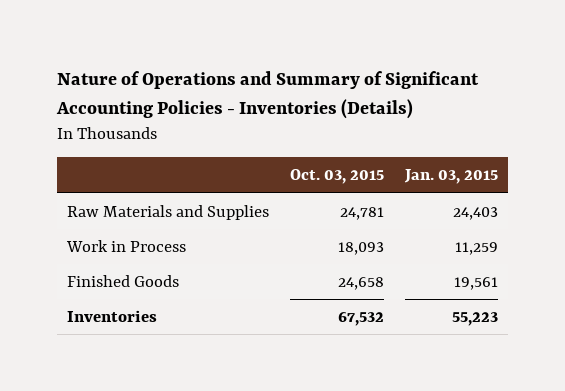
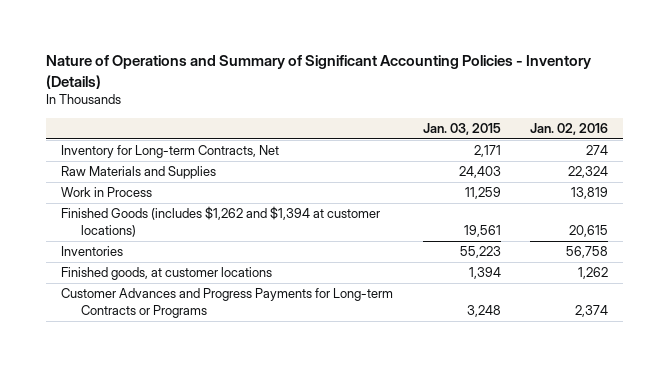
[55,71,479,120] Nature of Operations and Summary of Significant Accounting Policies - Inventories (Details) -> [45,55,591,89] Nature of Operations and Summary of Significant Accounting Policies - Inventory (Details)
[290,169,385,185] Oct. 03, 2015 -> none
none -> [530,123,609,136] Jan. 02, 2016
none -> [60,145,279,159] Inventory for Long-term Contracts, Net
[67,274,180,287] Finished Goods -> [60,206,380,238] Finished Goods (includes $1,262 and $1,394 at customer locations)
none -> [60,267,272,281] Finished goods, at customer locations
none -> [60,288,393,319] Customer Advances and Progress Payments for Long-term Contracts or Programs

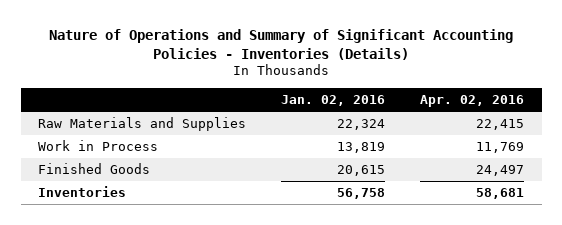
[45,55,591,89] Nature of Operations and Summary of Significant Accounting Policies - Inventory (Details) -> [49,28,514,60] Nature of Operations and Summary of Significant Accounting Policies - Inventories (Details)
[422,123,501,136] Jan. 03, 2015 -> none
none -> [420,94,525,107] Apr. 02, 2016
[60,145,279,159] Inventory for Long-term Contracts, Net -> none
[60,206,380,238] Finished Goods (includes $1,262 and $1,394 at customer locations) -> [38,163,151,175] Finished Goods
[60,267,272,281] Finished goods, at customer locations -> none
[60,288,393,319] Customer Advances and Progress Payments for Long-term Contracts or Programs -> none

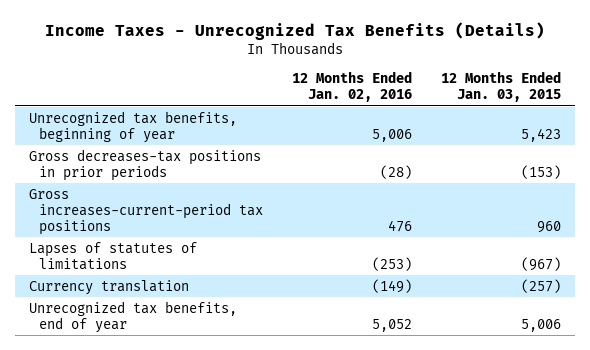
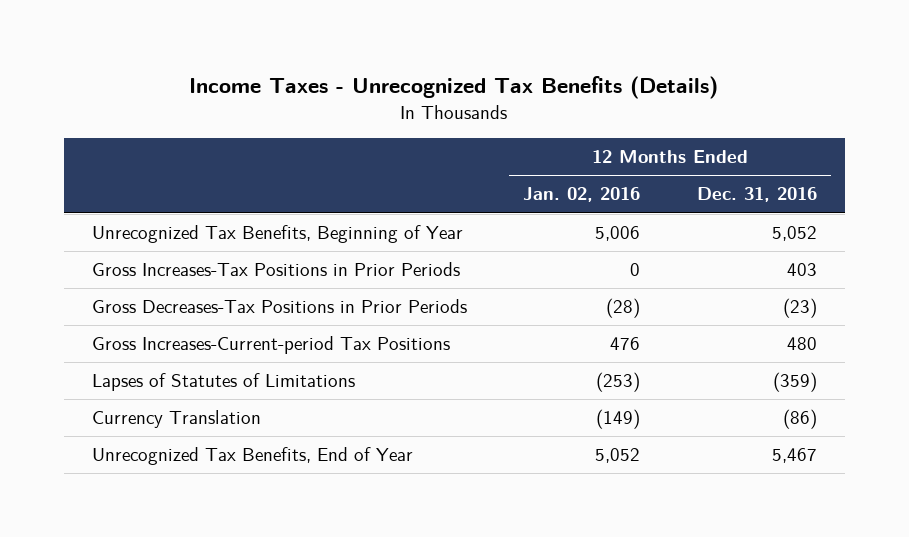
[440,71,561,103] 12 Months Ended Jan. 03, 2015 -> none
none -> [696,187,817,203] Dec. 31, 2016
[29,110,238,143] Unrecognized tax benefits, beginning of year -> [91,225,463,244] Unrecognized Tax Benefits, Beginning of Year
none -> [91,262,460,277] Gross Increases-Tax Positions in Prior Periods
[29,148,262,181] Gross decreases-tax positions in prior periods -> [91,299,467,314] Gross Decreases-Tax Positions in Prior Periods
[29,188,264,236] Gross increases-current-period tax positions -> [91,336,450,355] Gross Increases-Current-period Tax Positions
[29,241,198,270] Lapses of statutes of limitations -> [91,373,355,392] Lapses of Statutes of Limitations
[29,279,190,295] Currency translation -> [91,410,261,429] Currency Translation
[29,300,238,333] Unrecognized tax benefits, end of year -> [91,447,413,466] Unrecognized Tax Benefits, End of Year

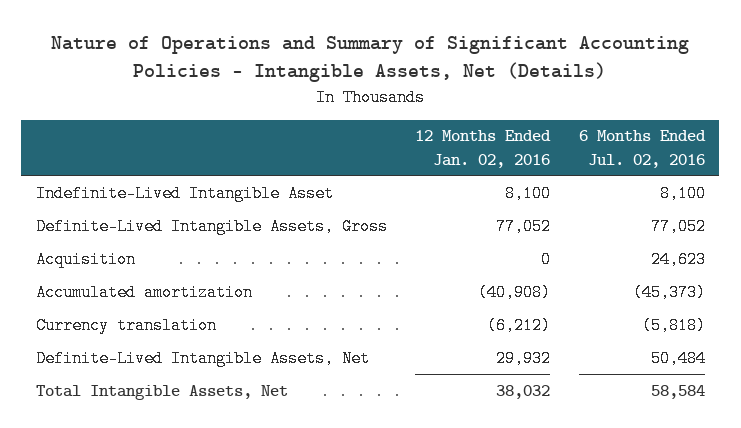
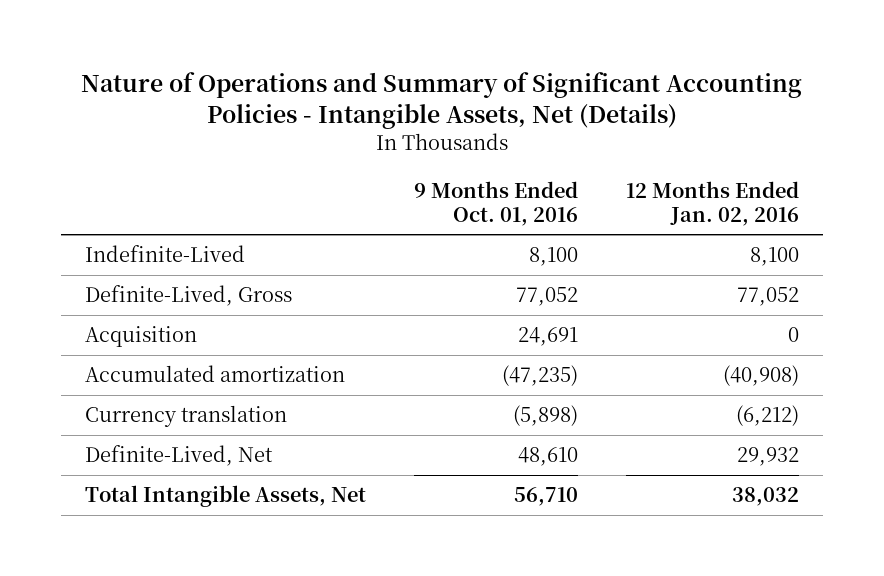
[579,130,707,168] 6 Months Ended Jul. 02, 2016 -> none
none -> [413,180,578,226] 9 Months Ended Oct. 01, 2016
[35,184,334,202] Indefinite-Lived Intangible Asset -> [84,245,245,263] Indefinite-Lived
[35,217,388,235] Definite-Lived Intangible Assets, Gross -> [84,285,292,307] Definite-Lived, Gross
[35,349,370,367] Definite-Lived Intangible Assets, Net -> [84,445,273,467] Definite-Lived, Net

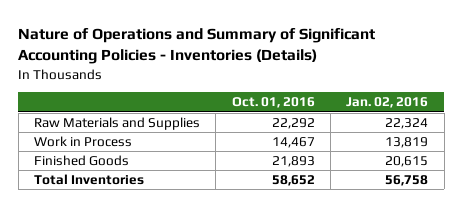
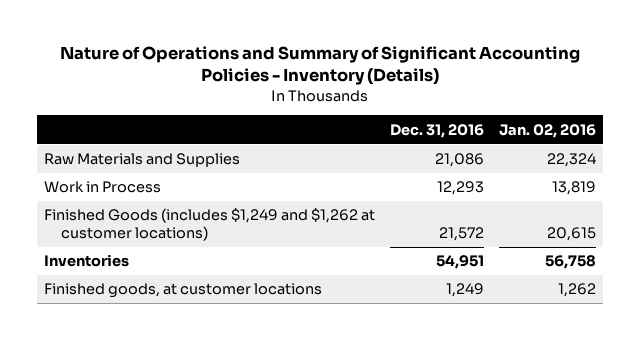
[18,28,376,65] Nature of Operations and Summary of Significant Accounting Policies - Inventories (Details) -> [59,46,580,86] Nature of Operations and Summary of Significant Accounting Policies - Inventory (Details)
[231,97,315,109] Oct. 01, 2016 -> none
none -> [389,123,484,138] Dec. 31, 2016
[34,155,130,167] Finished Goods -> [44,208,376,241] Finished Goods (includes $1,249 and $1,262 at customer locations)
[34,174,145,186] Total Inventories -> [44,254,130,268] Inventories
none -> [44,283,323,299] Finished goods, at customer locations

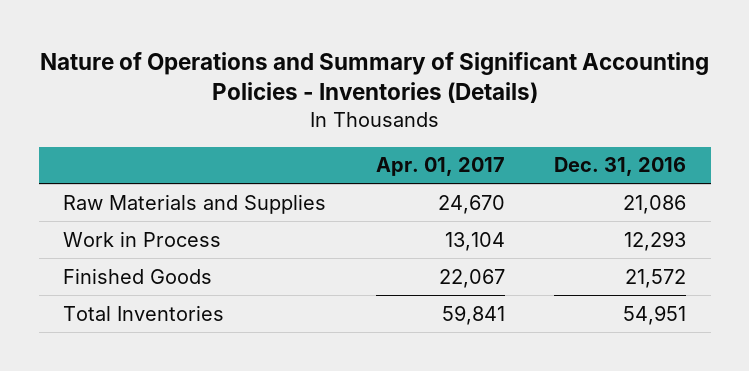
[59,46,580,86] Nature of Operations and Summary of Significant Accounting Policies - Inventory (Details) -> [39,51,709,104] Nature of Operations and Summary of Significant Accounting Policies - Inventories (Details)
[498,123,596,138] Jan. 02, 2016 -> none
none -> [375,157,505,177] Apr. 01, 2017
[44,283,323,299] Finished goods, at customer locations -> none
[44,208,376,241] Finished Goods (includes $1,249 and $1,262 at customer locations) -> [63,267,213,284] Finished Goods
[44,254,130,268] Inventories -> [63,304,225,321] Total Inventories

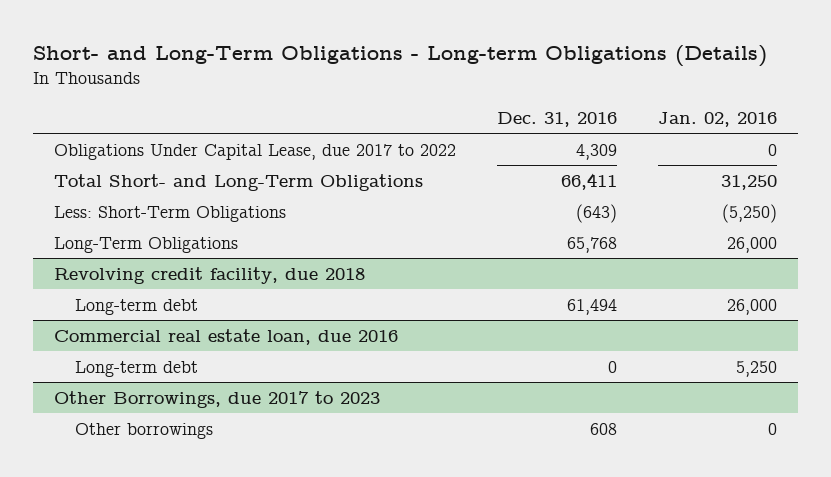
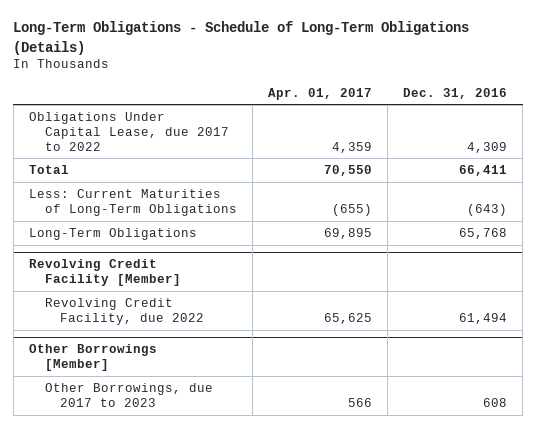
[32,45,767,68] Short- and Long-Term Obligations - Long-term Obligations (Details) -> [13,21,470,55] Long-Term Obligations - Schedule of Long-Term Obligations (Details)
[658,111,778,127] Jan. 02, 2016 -> none
none -> [267,87,372,100] Apr. 01, 2017
[53,173,423,191] Total Short- and Long-Term Obligations -> [28,164,69,174] Total
[53,205,286,222] Less: Short-Term Obligations -> [28,188,237,216] Less: Current Maturities of Long-Term Obligations
[53,328,398,345] Commercial real estate loan, due 2016 -> none
[74,360,198,377] Long-term debt -> none
[53,266,365,284] Revolving credit facility, due 2018 -> [28,259,181,287] Revolving Credit Facility [Member]
[74,298,198,315] Long-term debt -> [44,297,205,325] Revolving Credit Facility, due 2022
[53,390,380,408] Other Borrowings, due 2017 to 2023 -> [28,344,157,372] Other Borrowings [Member]
[74,422,213,439] Other borrowings -> [44,382,213,407] Other Borrowings, due 2017 to 2023

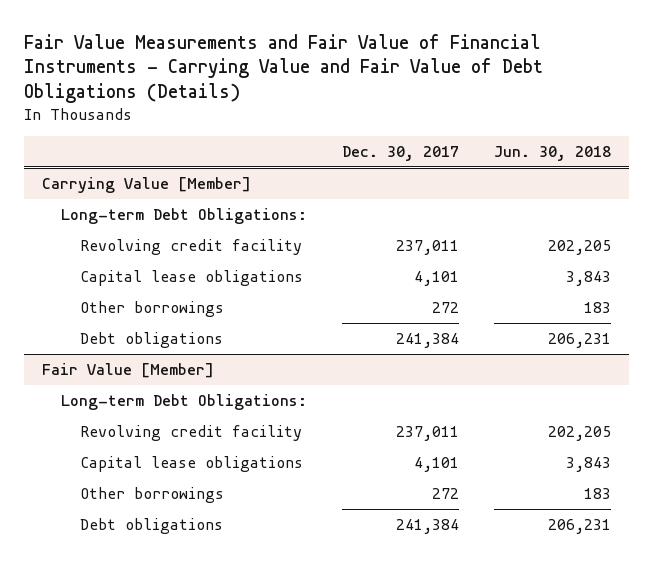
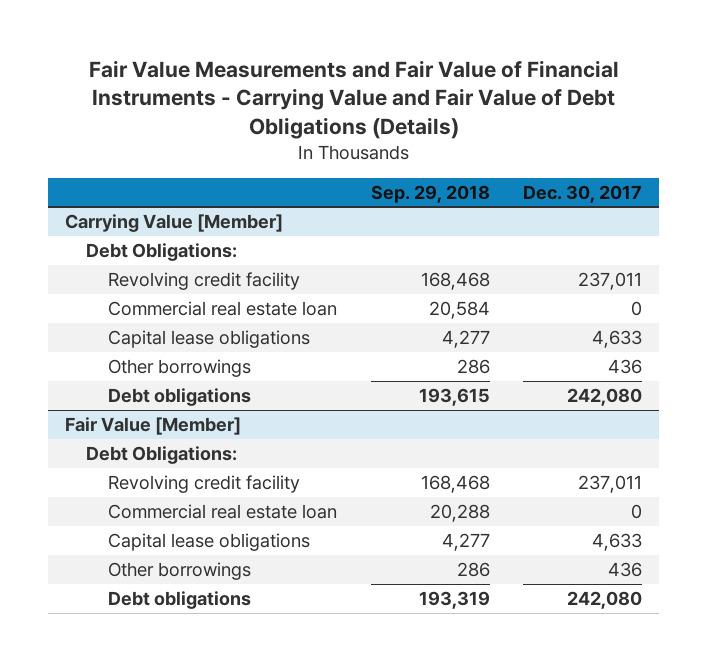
[494,145,612,161] Jun. 30, 2018 -> none
none -> [370,184,490,203] Sep. 29, 2018
[60,208,307,225] Long-term Debt Obligations: -> [86,242,238,261] Debt Obligations:
none -> [107,300,337,316] Commercial real estate loan
[414,271,460,287] 4,101 -> [592,329,643,348] 4,633
[432,302,460,314] 272 -> [608,358,643,374] 436
[396,333,460,349] 241,384 -> [567,387,643,406] 242,080
[60,394,307,411] Long-term Debt Obligations: -> [86,445,238,464] Debt Obligations:
none -> [107,503,337,519] Commercial real estate loan
[414,457,460,473] 4,101 -> [592,532,643,551] 4,633
[432,488,460,500] 272 -> [608,561,643,577] 436
[396,519,460,535] 241,384 -> [567,590,643,609] 242,080

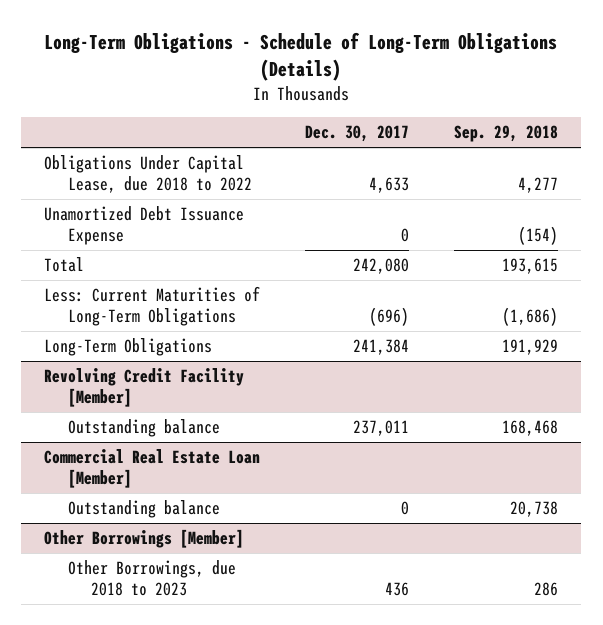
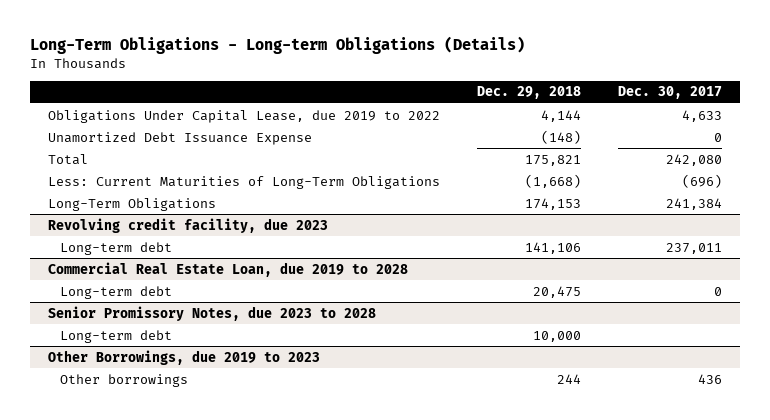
[44,31,558,82] Long-Term Obligations - Schedule of Long-Term Obligations (Details) -> [29,35,525,54] Long-Term Obligations - Long-term Obligations (Details)
[454,125,559,143] Sep. 29, 2018 -> none
none -> [476,86,581,100] Dec. 29, 2018
[44,155,252,193] Obligations Under Capital Lease, due 2018 to 2022 -> [48,109,441,123] Obligations Under Capital Lease, due 2019 to 2022
[44,368,245,407] Revolving Credit Facility [Member] -> [48,217,329,233] Revolving credit facility, due 2023
[67,419,220,438] Outstanding balance -> [59,241,172,255] Long-term debt
[44,449,261,488] Commercial Real Estate Loan [Member] -> [48,261,409,277] Commercial Real Estate Loan, due 2019 to 2028
[67,500,220,519] Outstanding balance -> [59,285,172,299] Long-term debt
none -> [48,305,377,321] Senior Promissory Notes, due 2023 to 2028
none -> [59,329,172,343] Long-term debt
[44,529,245,549] Other Borrowings [Member] -> [48,349,321,365] Other Borrowings, due 2019 to 2023
[67,560,236,596] Other Borrowings, due 2018 to 2023 -> [59,373,188,387] Other borrowings

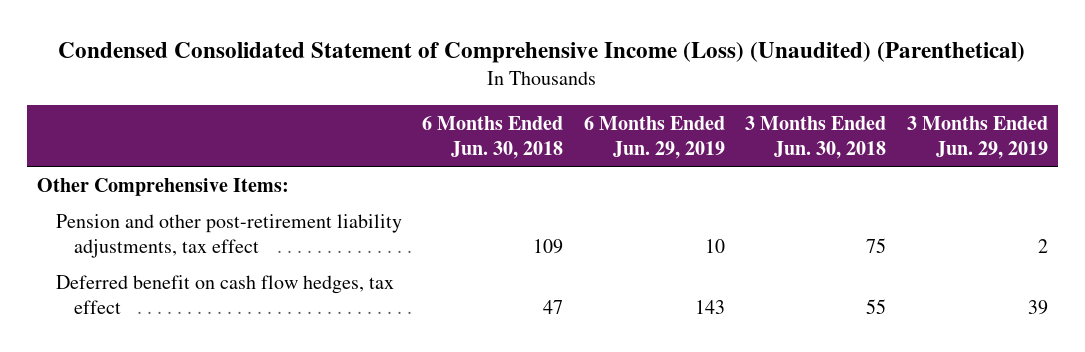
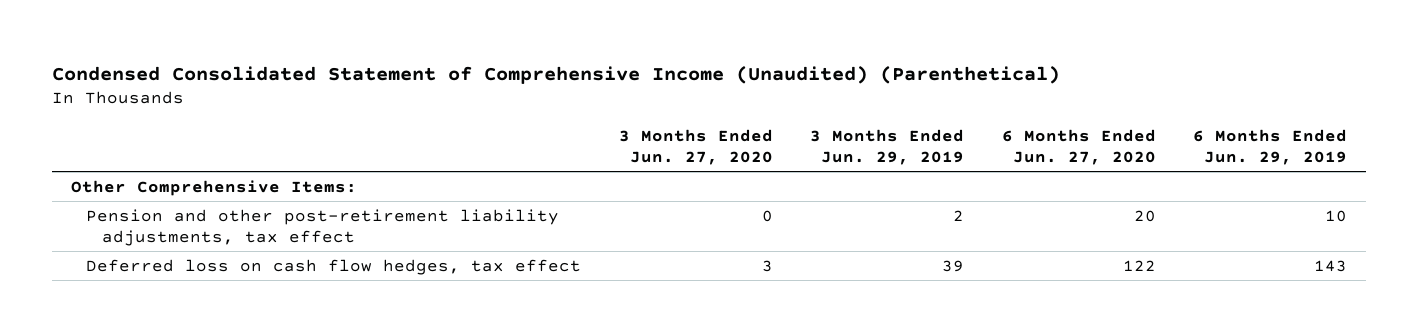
[58,41,1026,63] Condensed Consolidated Statement of Comprehensive Income (Loss) (Unaudited) (Parenthetical) -> [52,65,1061,84] Condensed Consolidated Statement of Comprehensive Income (Unaudited) (Parenthetical)
[422,115,564,159] 6 Months Ended Jun. 30, 2018 -> none
[745,115,887,159] 3 Months Ended Jun. 30, 2018 -> none
none -> [618,128,773,165] 3 Months Ended Jun. 27, 2020
none -> [1001,128,1156,165] 6 Months Ended Jun. 27, 2020
[55,274,394,314] Deferred benefit on cash flow hedges, tax effect -> [86,258,582,275] Deferred loss on cash flow hedges, tax effect

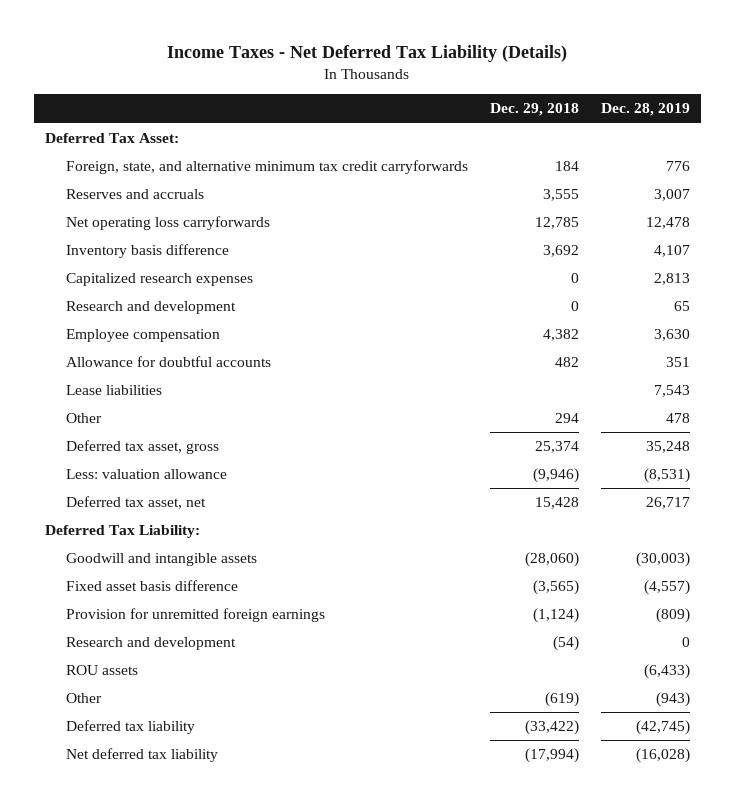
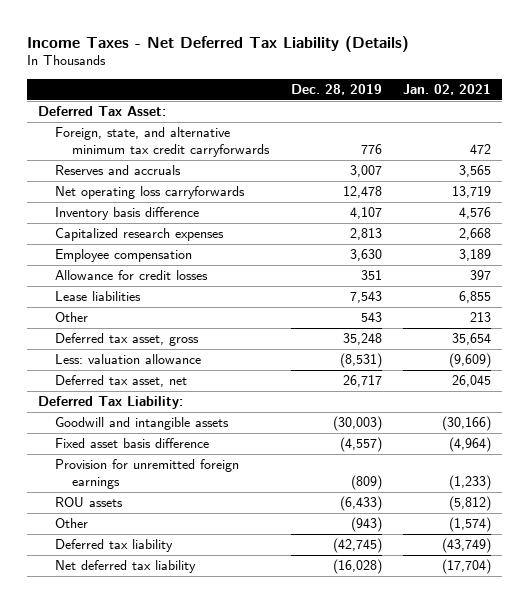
[489,103,579,117] Dec. 29, 2018 -> none
none -> [403,83,492,95] Jan. 02, 2021
[65,301,236,315] Research and development -> none
[65,356,271,368] Allowance for doubtful accounts -> [54,270,208,281] Allowance for credit losses
[665,413,690,424] 478 -> [360,312,382,323] 543
[65,637,236,651] Research and development -> none

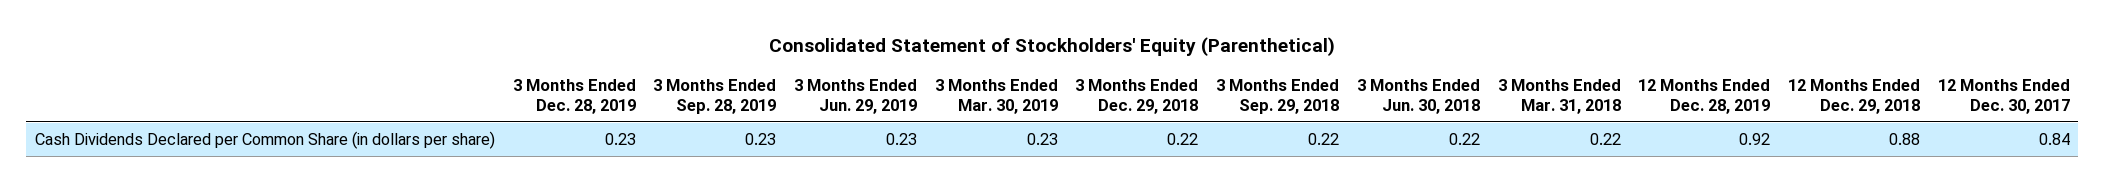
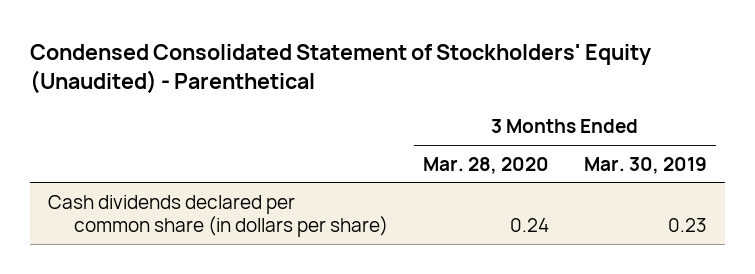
[769,37,1336,57] Consolidated Statement of Stockholders' Equity (Parenthetical) -> [30,43,652,94] Condensed Consolidated Statement of Stockholders' Equity (Unaudited) - Parenthetical
[512,79,636,115] 3 Months Ended Dec. 28, 2019 -> none
[653,79,777,115] 3 Months Ended Sep. 28, 2019 -> none
[794,79,918,115] 3 Months Ended Jun. 29, 2019 -> none
[1075,79,1199,115] 3 Months Ended Dec. 29, 2018 -> none
[1216,79,1340,115] 3 Months Ended Sep. 29, 2018 -> none
[1356,79,1480,115] 3 Months Ended Jun. 30, 2018 -> none
[1497,79,1621,115] 3 Months Ended Mar. 31, 2018 -> none
[1638,79,1771,115] 12 Months Ended Dec. 28, 2019 -> none
[1787,79,1920,115] 12 Months Ended Dec. 29, 2018 -> none
[1937,79,2070,115] 12 Months Ended Dec. 30, 2017 -> none
none -> [422,156,549,174] Mar. 28, 2020
[34,131,495,150] Cash Dividends Declared per Common Share (in dollars per share) -> [47,194,388,238] Cash dividends declared per common share (in dollars per share)

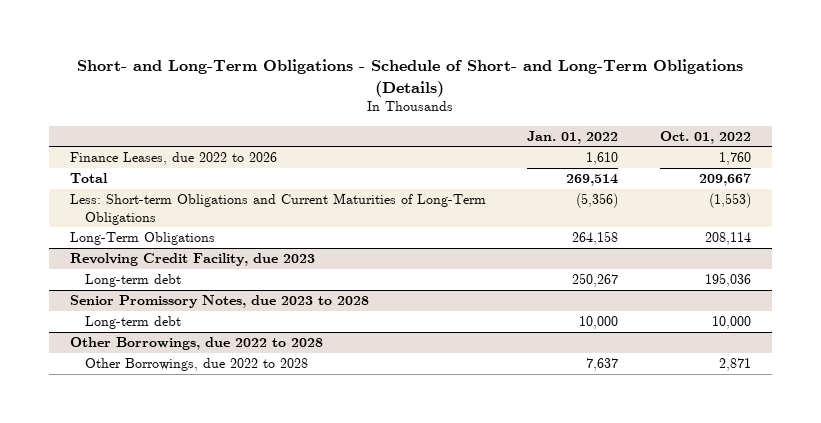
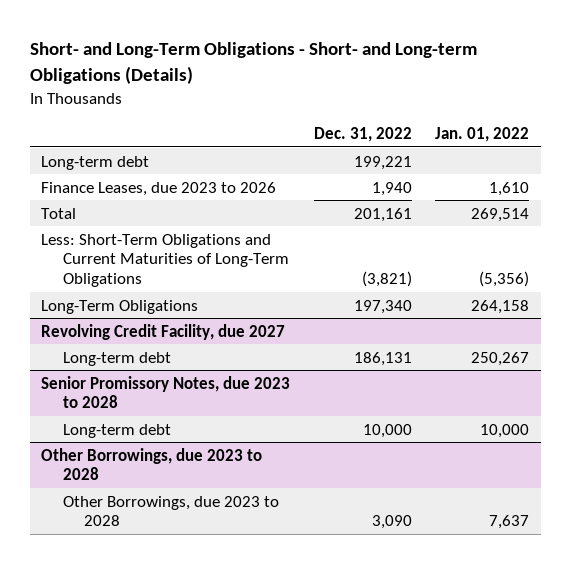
[77,58,744,97] Short- and Long-Term Obligations - Schedule of Short- and Long-Term Obligations (Details) -> [29,42,477,85] Short- and Long-Term Obligations - Short- and Long-term Obligations (Details)
[659,130,751,144] Oct. 01, 2022 -> none
none -> [313,126,412,142] Dec. 31, 2022
none -> [41,155,150,170] Long-term debt
[69,152,277,166] Finance Leases, due 2022 to 2026 -> [41,181,277,196] Finance Leases, due 2023 to 2026
[69,193,486,225] Less: Short-term Obligations and Current Maturities of Long-Term Obligations -> [41,233,289,288] Less: Short-Term Obligations and Current Maturities of Long-Term Obligations
[69,253,315,267] Revolving Credit Facility, due 2023 -> [41,323,286,340] Revolving Credit Facility, due 2027
[69,337,323,351] Other Borrowings, due 2022 to 2028 -> [41,447,263,481] Other Borrowings, due 2023 to 2028
[84,358,308,372] Other Borrowings, due 2022 to 2028 -> [62,495,279,527] Other Borrowings, due 2023 to 2028

